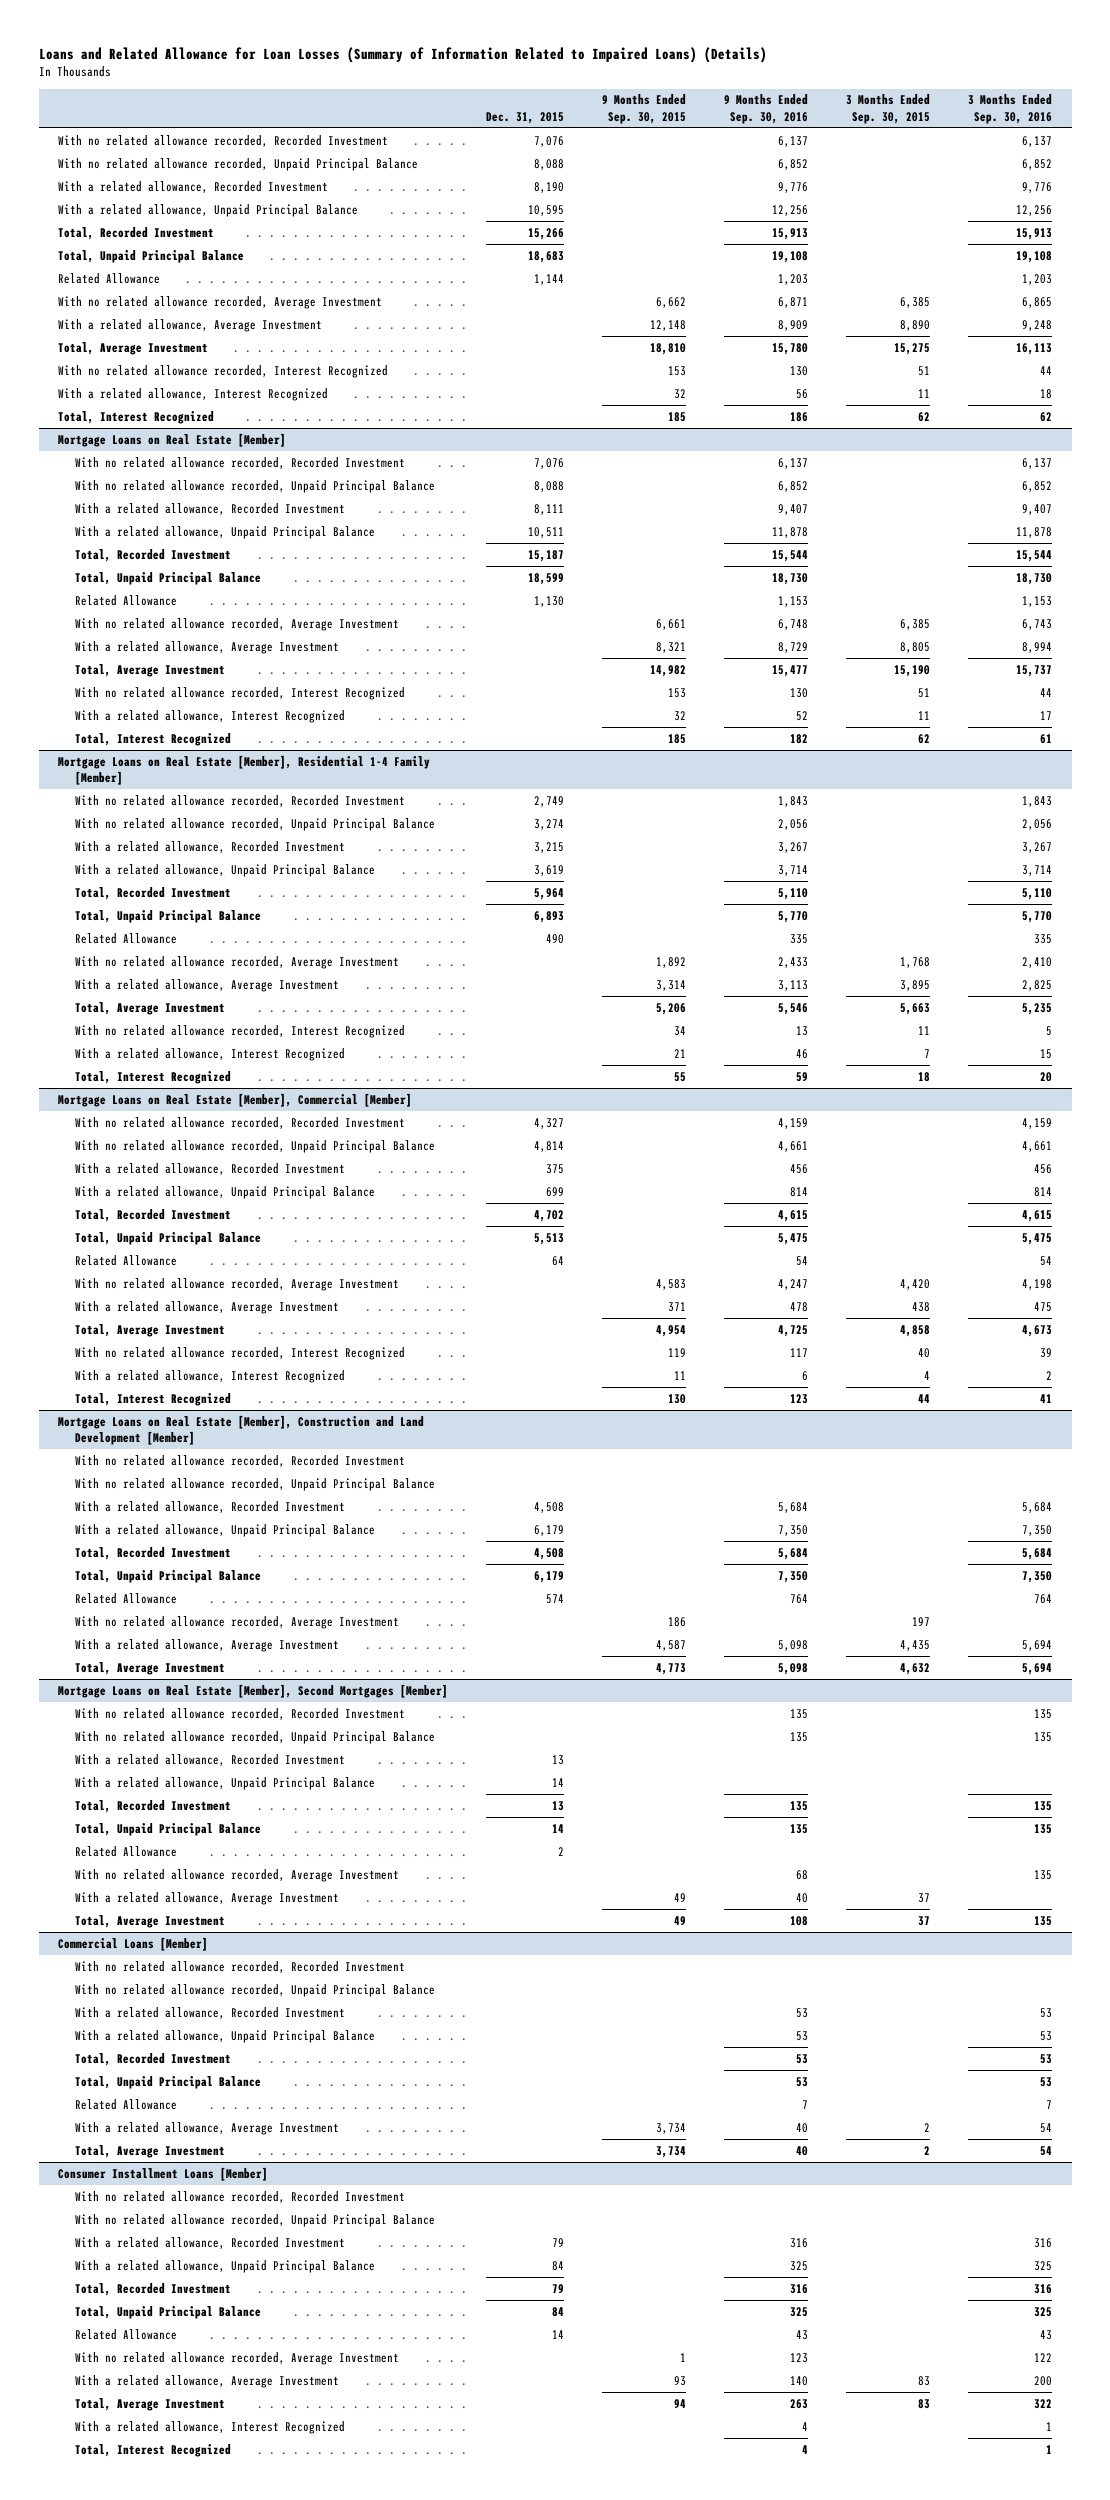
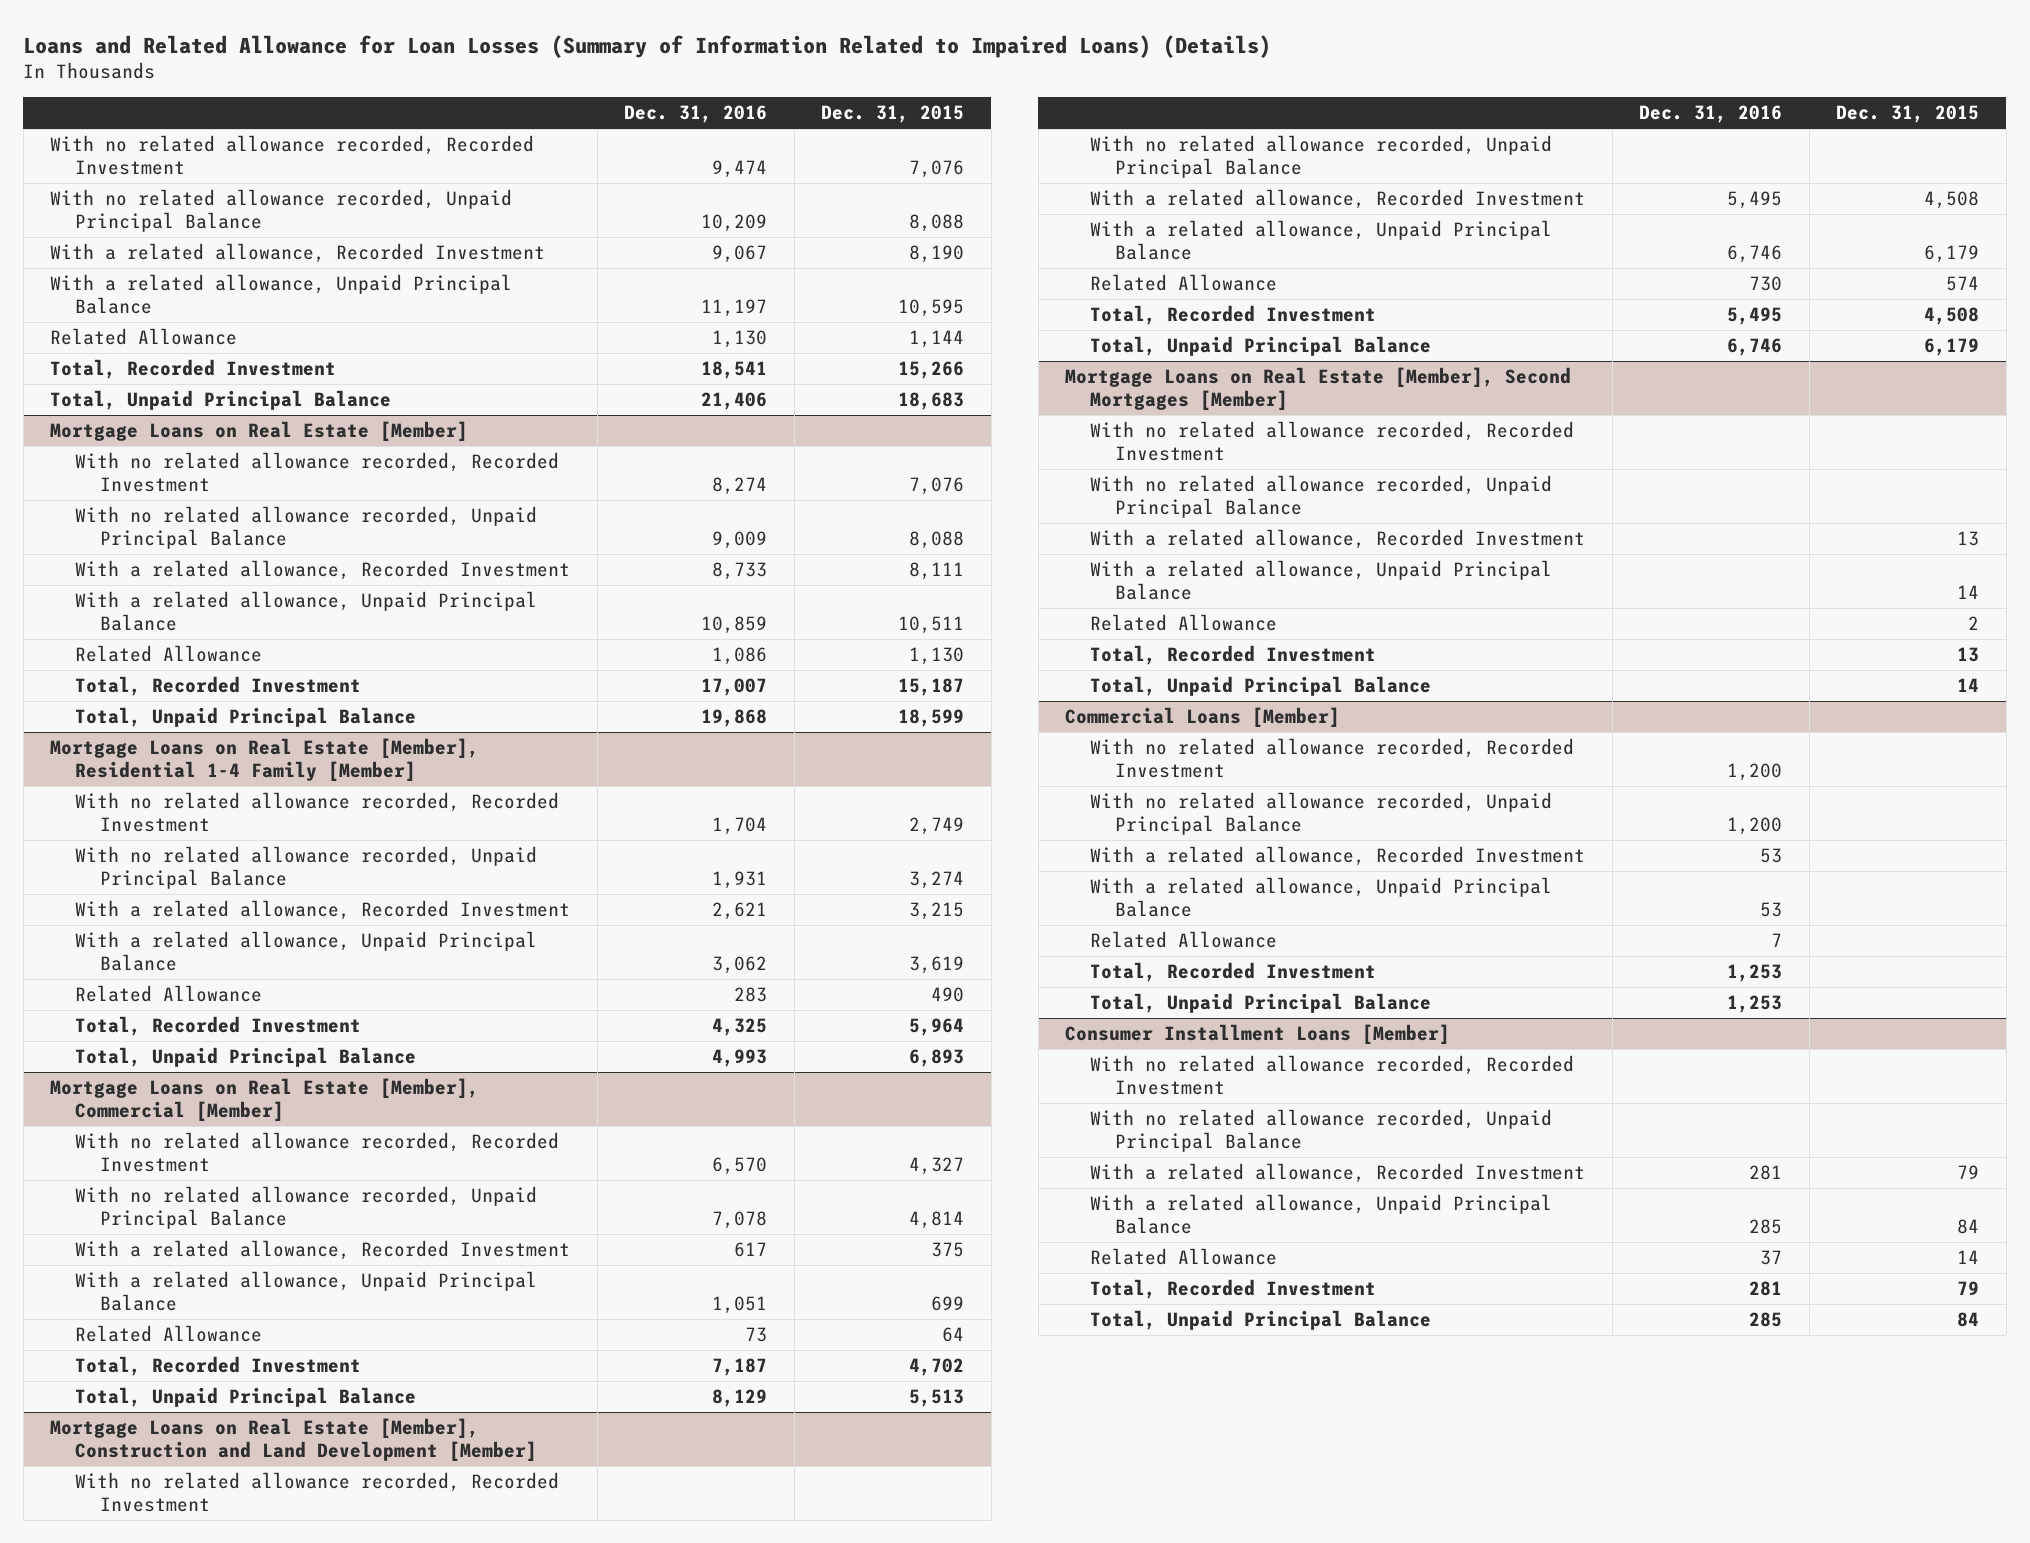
[602,94,687,124] 9 Months Ended Sep. 30, 2015 -> none
[724,94,809,124] 9 Months Ended Sep. 30, 2016 -> none
[846,94,931,124] 3 Months Ended Sep. 30, 2015 -> none
[968,94,1053,124] 3 Months Ended Sep. 30, 2016 -> none
none -> [624,105,768,124] Dec. 31, 2016
[57,272,160,284] Related Allowance -> [50,328,238,346] Related Allowance
[57,295,382,309] With no related allowance recorded, Average Investment -> none
[57,318,322,332] With a related allowance, Average Investment -> none
[57,341,208,355] Total, Average Investment -> none
[57,364,388,378] With no related allowance recorded, Interest Recognized -> none
[57,387,328,401] With a related allowance, Interest Recognized -> none
[57,410,214,424] Total, Interest Recognized -> none
[74,594,177,606] Related Allowance -> [75,645,263,663] Related Allowance
[74,617,399,631] With no related allowance recorded, Average Investment -> none
[74,640,339,654] With a related allowance, Average Investment -> none
[74,663,225,677] Total, Average Investment -> none
[74,686,405,700] With no related allowance recorded, Interest Recognized -> none
[74,709,345,723] With a related allowance, Interest Recognized -> none
[74,732,231,746] Total, Interest Recognized -> none
[74,932,177,944] Related Allowance -> [75,985,263,1003] Related Allowance
[74,955,399,969] With no related allowance recorded, Average Investment -> none
[74,978,339,992] With a related allowance, Average Investment -> none
[74,1001,225,1015] Total, Average Investment -> none
[74,1024,405,1038] With no related allowance recorded, Interest Recognized -> none
[74,1047,345,1061] With a related allowance, Interest Recognized -> none
[74,1070,231,1084] Total, Interest Recognized -> none
[74,1254,177,1266] Related Allowance -> [75,1325,263,1343] Related Allowance
[74,1277,399,1291] With no related allowance recorded, Average Investment -> none
[74,1300,339,1314] With a related allowance, Average Investment -> none
[74,1323,225,1337] Total, Average Investment -> none
[74,1346,405,1360] With no related allowance recorded, Interest Recognized -> none
[74,1369,345,1383] With a related allowance, Interest Recognized -> none
[74,1392,231,1406] Total, Interest Recognized -> none
[74,1592,177,1604] Related Allowance -> [1090,274,1278,292] Related Allowance
[74,1615,399,1629] With no related allowance recorded, Average Investment -> none
[74,1638,339,1652] With a related allowance, Average Investment -> none
[74,1661,225,1675] Total, Average Investment -> none
[74,1845,177,1857] Related Allowance -> [1090,614,1278,632] Related Allowance
[74,1868,399,1882] With no related allowance recorded, Average Investment -> none
[74,1891,339,1905] With a related allowance, Average Investment -> none
[74,1914,225,1928] Total, Average Investment -> none
[74,2098,177,2110] Related Allowance -> [1090,931,1278,949] Related Allowance
[74,2121,339,2135] With a related allowance, Average Investment -> none
[74,2144,225,2158] Total, Average Investment -> none
[74,2328,177,2340] Related Allowance -> [1090,1248,1278,1266] Related Allowance
[74,2351,399,2365] With no related allowance recorded, Average Investment -> none
[74,2374,339,2388] With a related allowance, Average Investment -> none
[74,2397,225,2411] Total, Average Investment -> none
[74,2420,345,2434] With a related allowance, Interest Recognized -> none
[74,2443,231,2457] Total, Interest Recognized -> none

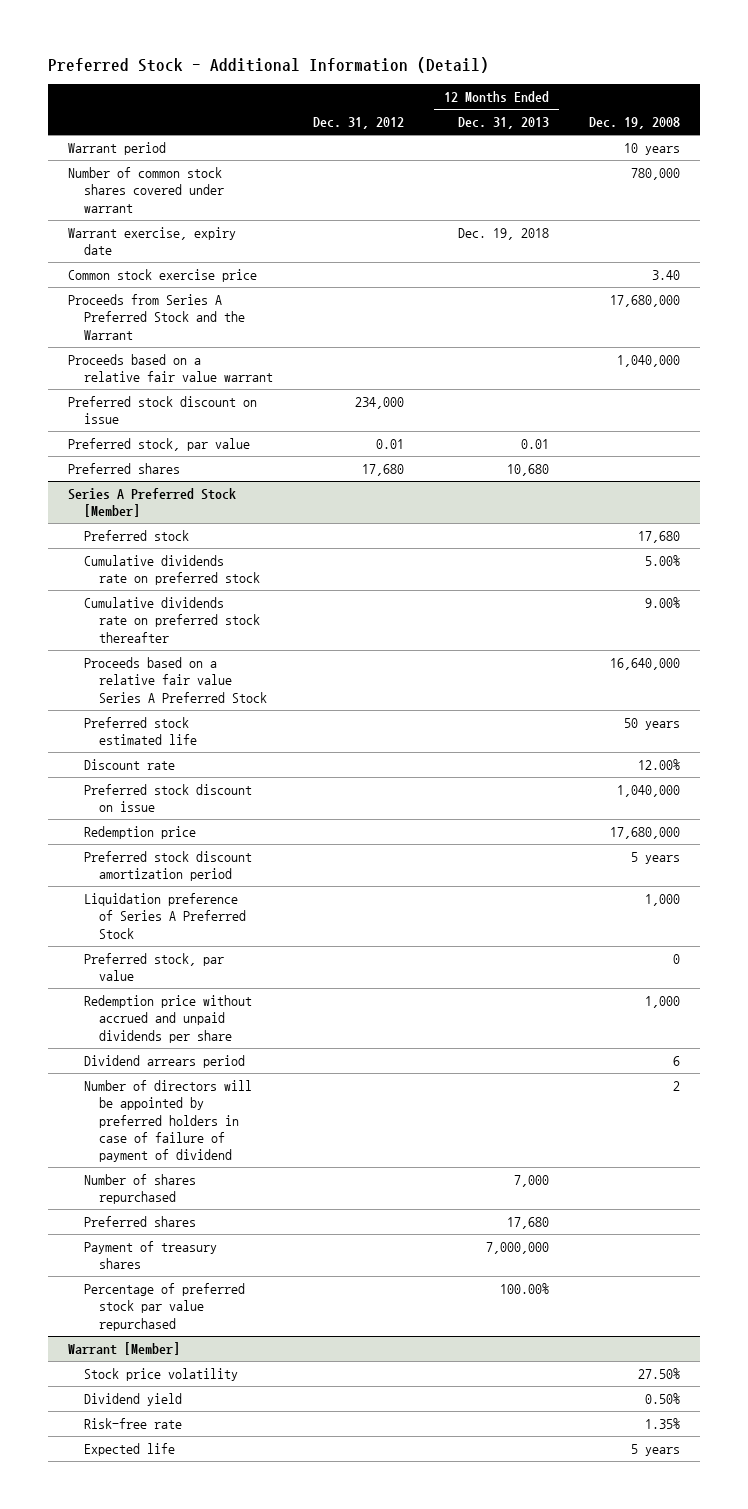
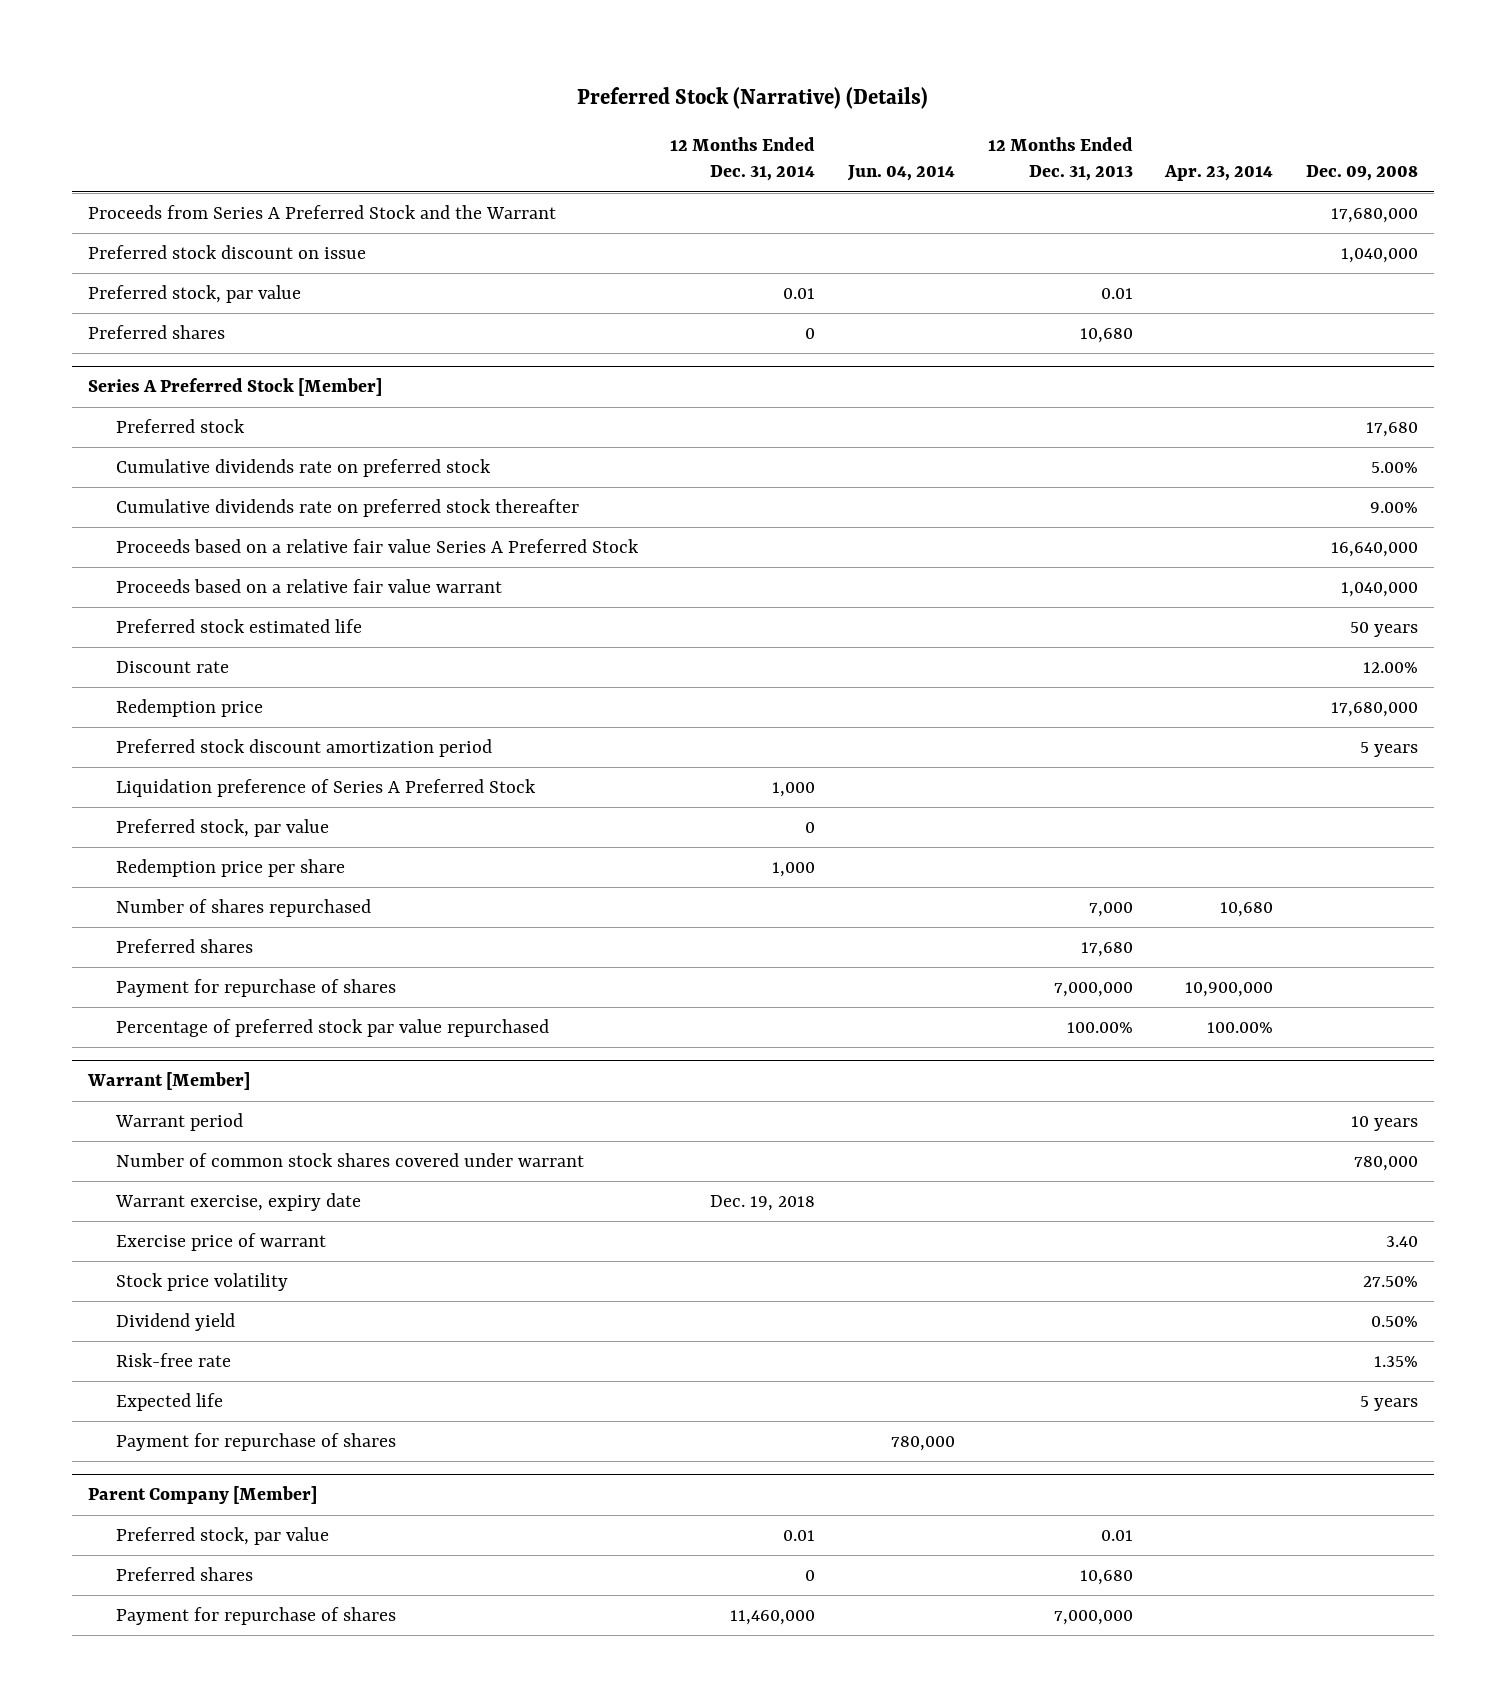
[48,57,490,74] Preferred Stock - Additional Information (Detail) -> [577,87,929,110] Preferred Stock (Narrative) (Details)
[312,117,404,130] Dec. 31, 2012 -> none
[589,117,681,130] Dec. 19, 2008 -> none
none -> [670,136,816,182] 12 Months Ended Dec. 31, 2014
none -> [846,165,955,182] Jun. 04, 2014
none -> [1164,165,1274,182] Apr. 23, 2014
none -> [1305,165,1418,182] Dec. 09, 2008
[68,142,167,156] Warrant period -> none
[68,167,224,213] Number of common stock shares covered under warrant -> none
[68,227,237,256] Warrant exercise, expiry date -> none
[68,269,258,283] Common stock exercise price -> none
[68,354,273,383] Proceeds based on a relative fair value warrant -> none
none -> [115,579,502,594] Proceeds based on a relative fair value warrant
[83,784,252,813] Preferred stock discount on issue -> none
[83,1055,245,1069] Dividend arrears period -> none
[83,1080,252,1163] Number of directors will be appointed by preferred holders in case of failure of payment of dividend -> none
[83,995,252,1043] Redemption price without accrued and unpaid dividends per share -> [115,859,345,878] Redemption price per share
[83,1241,217,1270] Payment of treasury shares -> [115,979,396,998] Payment for repurchase of shares
none -> [114,1113,243,1132] Warrant period
none -> [115,1153,584,1168] Number of common stock shares covered under warrant
none -> [114,1193,361,1212] Warrant exercise, expiry date
none -> [115,1233,326,1252] Exercise price of warrant
none -> [115,1433,396,1452] Payment for repurchase of shares
none -> [88,1486,318,1505] Parent Company [Member]
none -> [115,1527,329,1546] Preferred stock, par value
none -> [115,1567,253,1582] Preferred shares
none -> [115,1607,396,1626] Payment for repurchase of shares

